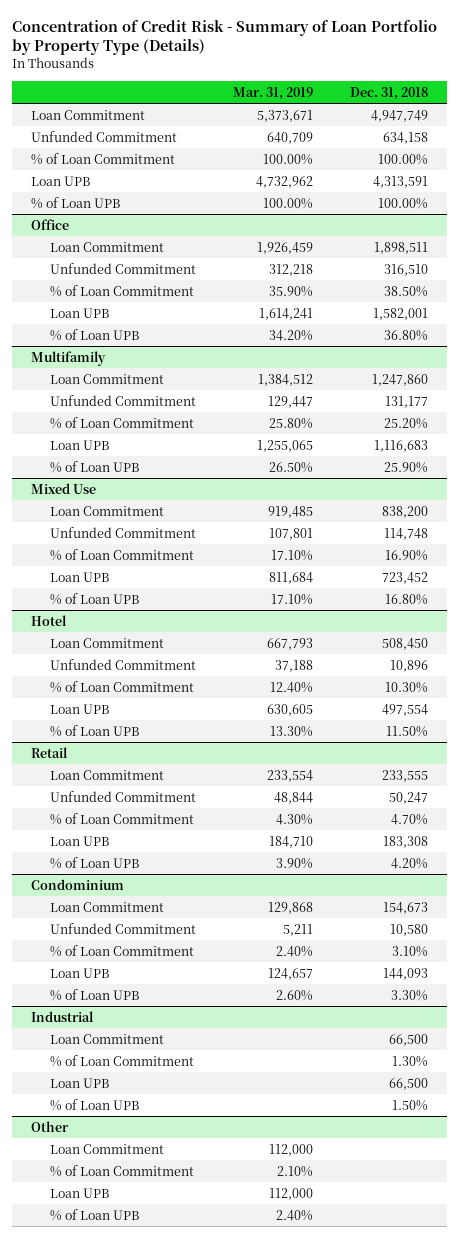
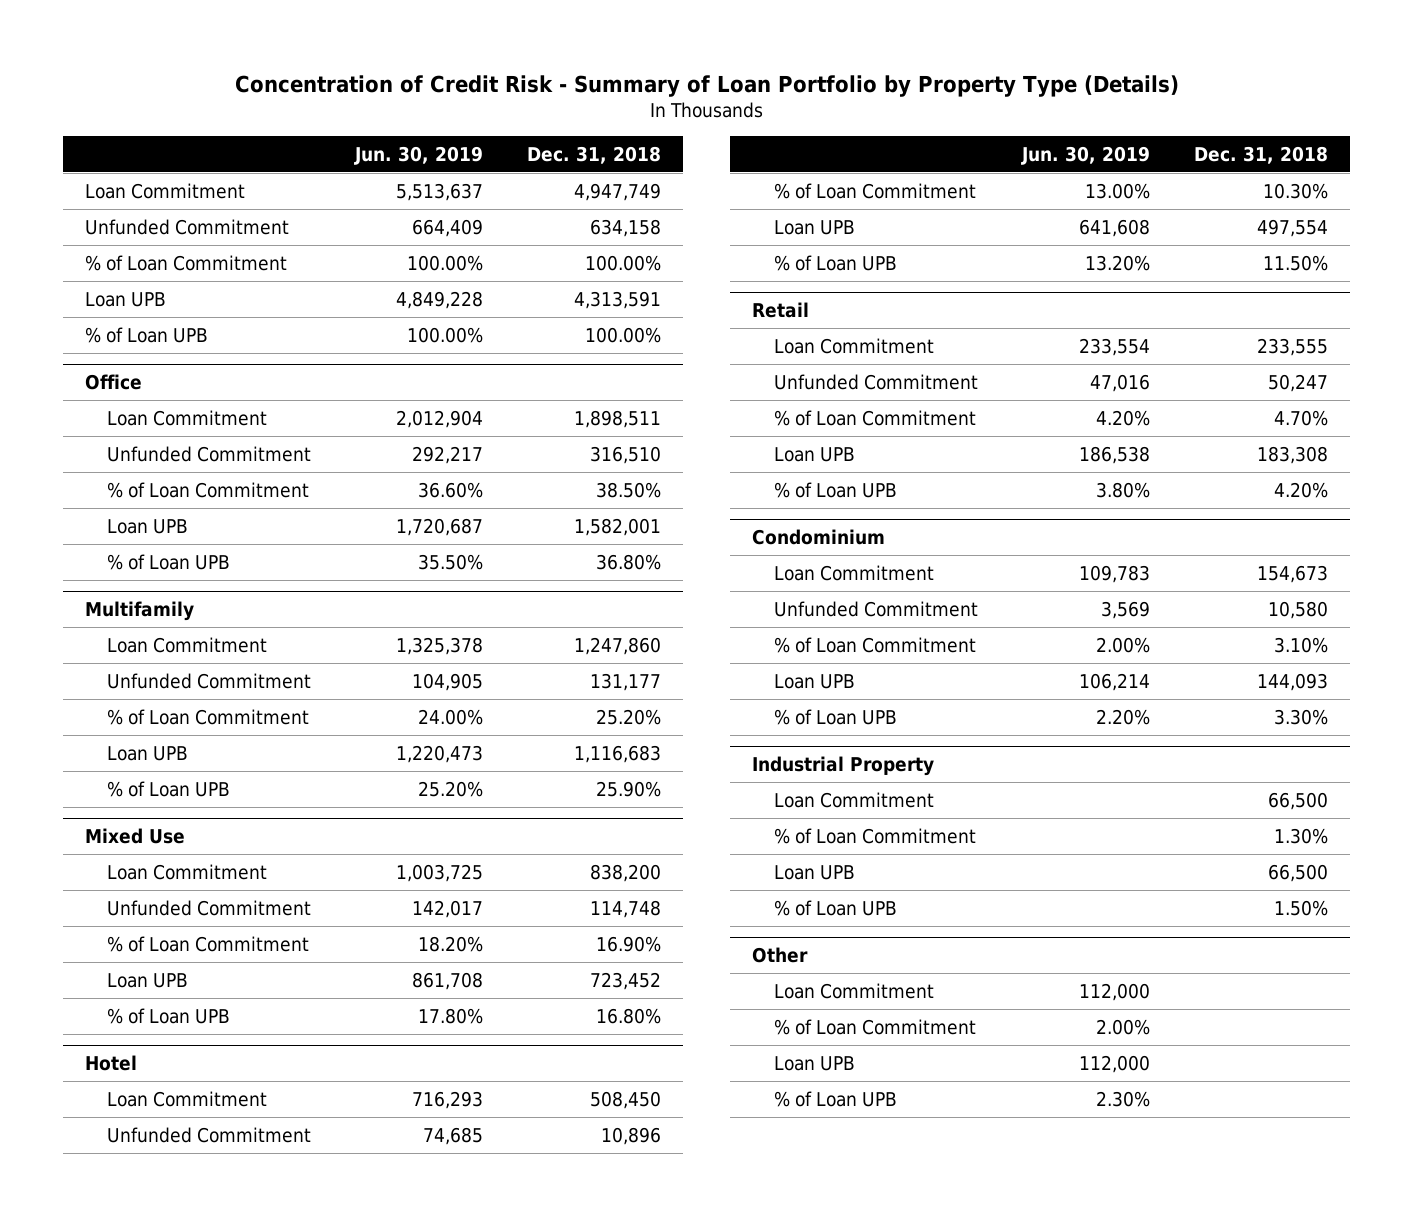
[232,86,313,100] Mar. 31, 2019 -> none
none -> [353,145,483,165] Jun. 30, 2019
[30,1010,94,1022] Industrial -> [752,755,935,776] Industrial Property

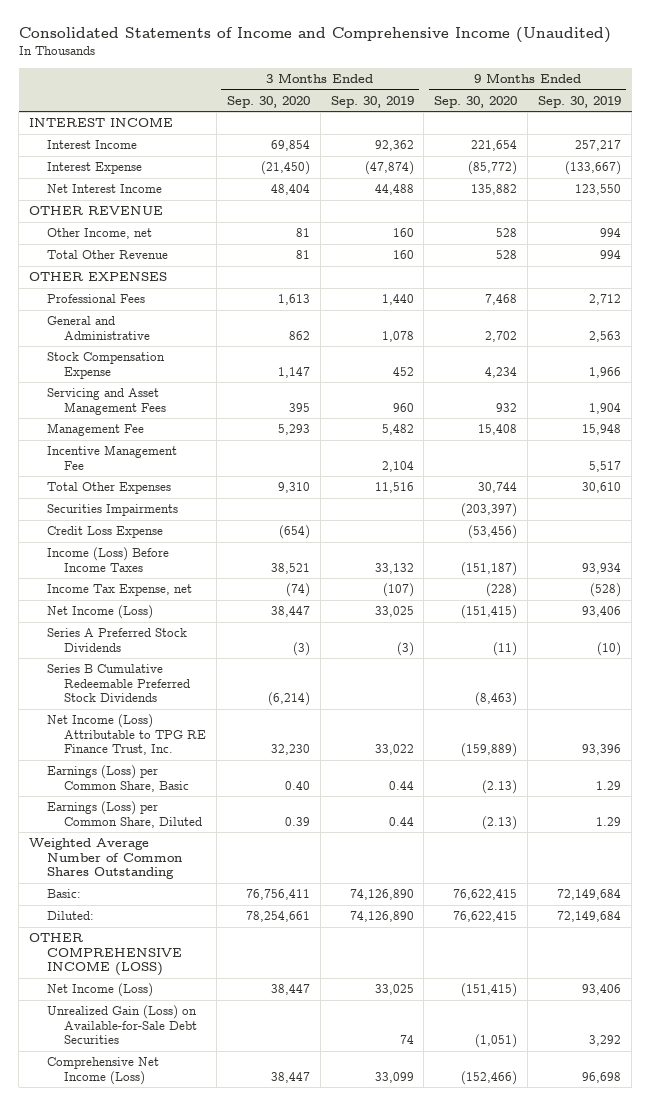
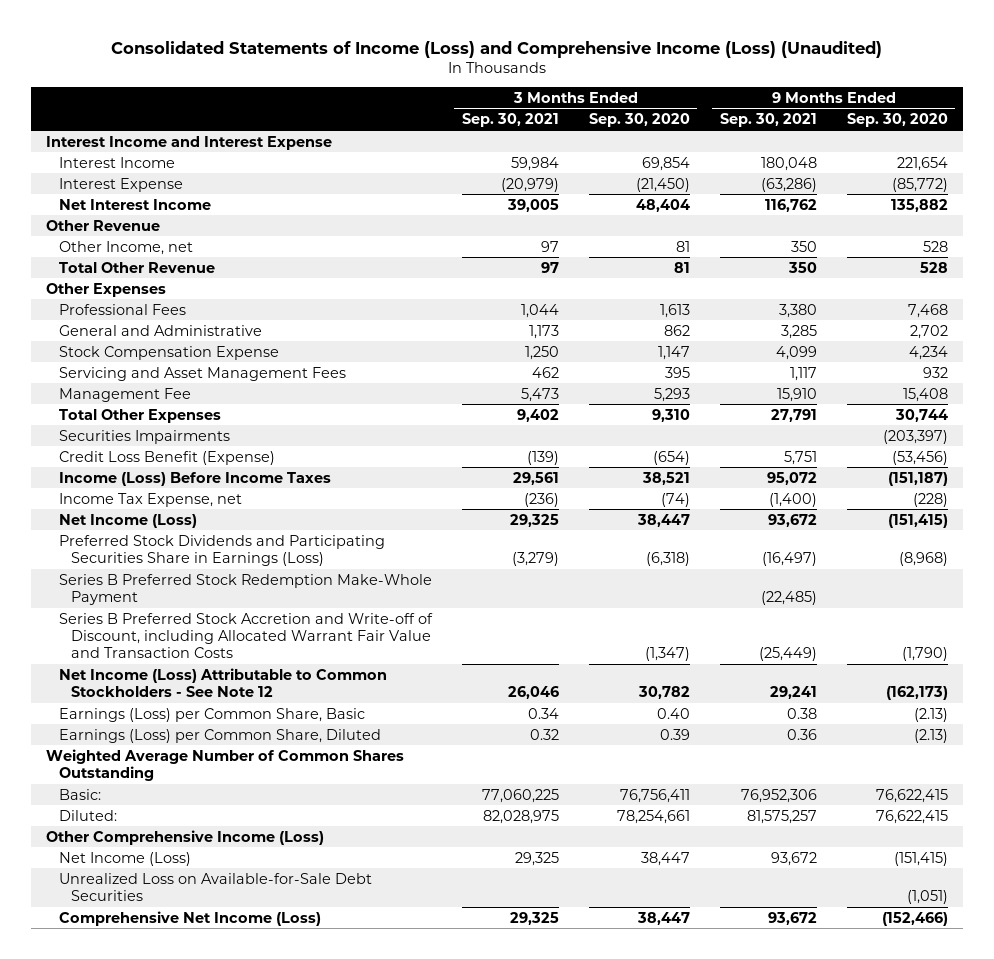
[18,27,611,44] Consolidated Statements of Income and Comprehensive Income (Unaudited) -> [111,40,883,58] Consolidated Statements of Income (Loss) and Comprehensive Income (Loss) (Unaudited)
[330,95,414,108] Sep. 30, 2019 -> none
[538,95,622,108] Sep. 30, 2019 -> none
none -> [461,113,559,128] Sep. 30, 2021
none -> [719,113,817,128] Sep. 30, 2021
[29,117,174,128] INTEREST INCOME -> [46,135,333,150] Interest Income and Interest Expense
[29,206,164,216] OTHER REVENUE -> [46,219,161,231] Other Revenue
[29,272,168,282] OTHER EXPENSES -> [46,282,167,297] Other Expenses
[46,445,177,470] Incentive Management Fee -> none
[46,526,163,539] Credit Loss Expense -> [58,450,275,465] Credit Loss Benefit (Expense)
[46,628,187,652] Series A Preferred Stock Dividends -> none
[46,664,190,703] Series B Cumulative Redeemable Preferred Stock Dividends -> none
none -> [58,534,385,566] Preferred Stock Dividends and Participating Securities Share in Earnings (Loss)
none -> [58,573,432,605] Series B Preferred Stock Redemption Make-Whole Payment
none -> [58,612,433,659] Series B Preferred Stock Accretion and Write-off of Discount, including Allocated Warrant Fair Value and Transaction Costs
[46,714,206,756] Net Income (Loss) Attributable to TPG RE Finance Trust, Inc. -> [58,667,387,697] Net Income (Loss) Attributable to Common Stockholders - See Note 12
[270,744,310,756] 32,230 -> [637,685,690,699] 30,782
[461,743,518,758] (159,889) -> [885,685,948,700] (162,173)
[29,933,182,977] OTHER COMPREHENSIVE INCOME (LOSS) -> [46,829,325,845] Other Comprehensive Income (Loss)
[46,1005,197,1045] Unrealized Gain (Loss) on Available-for-Sale Debt Securities -> [58,872,372,901] Unrealized Loss on Available-for-Sale Debt Securities

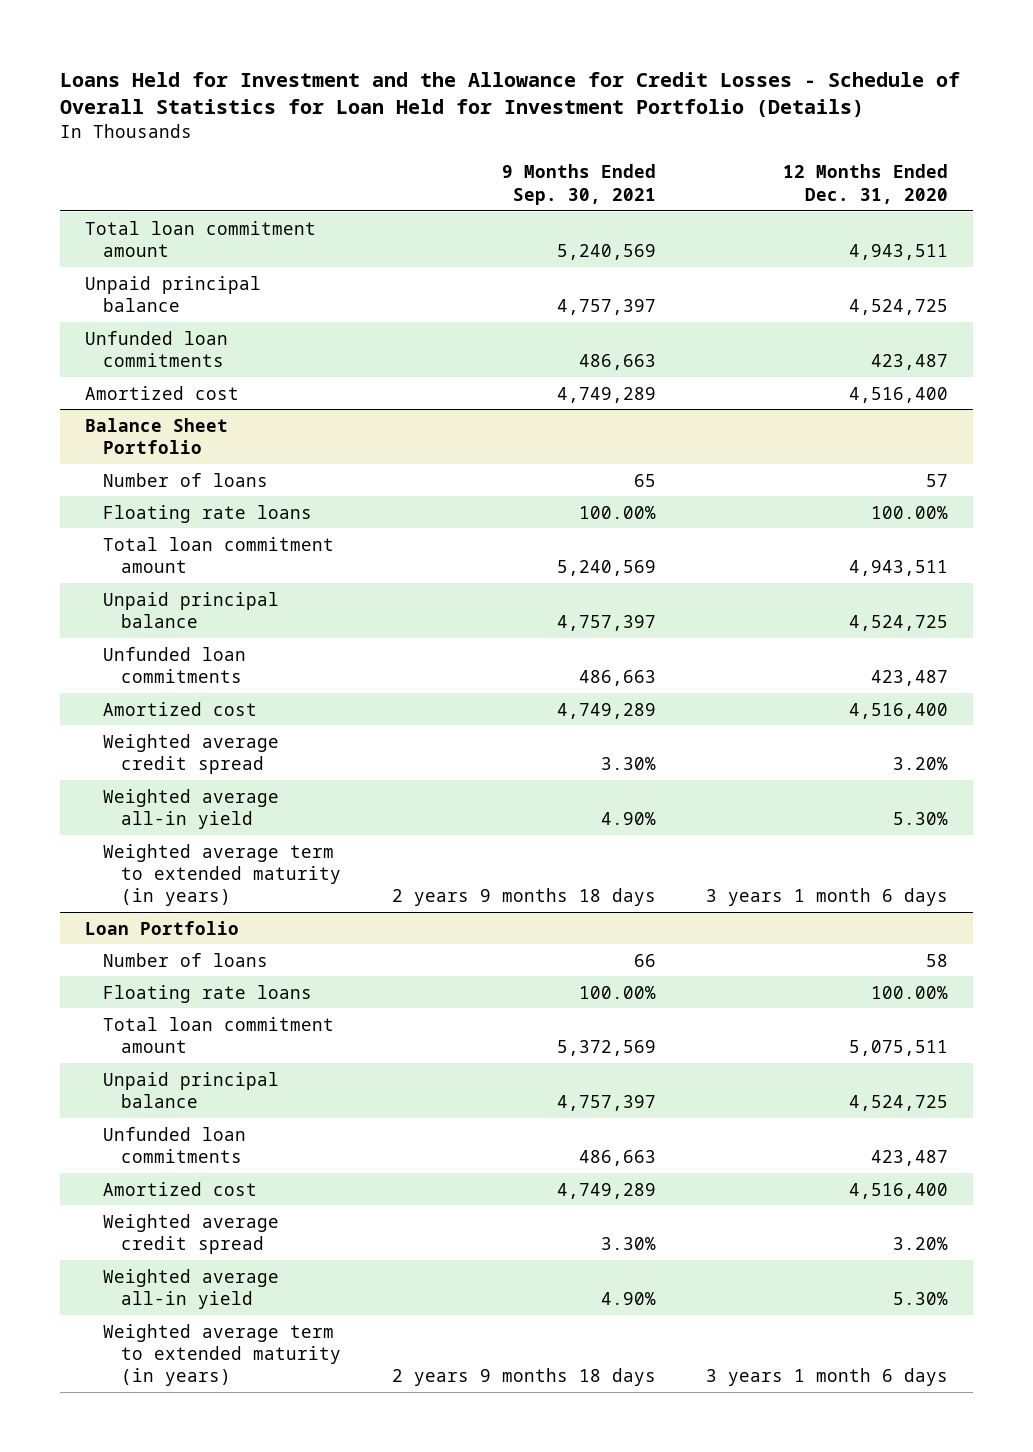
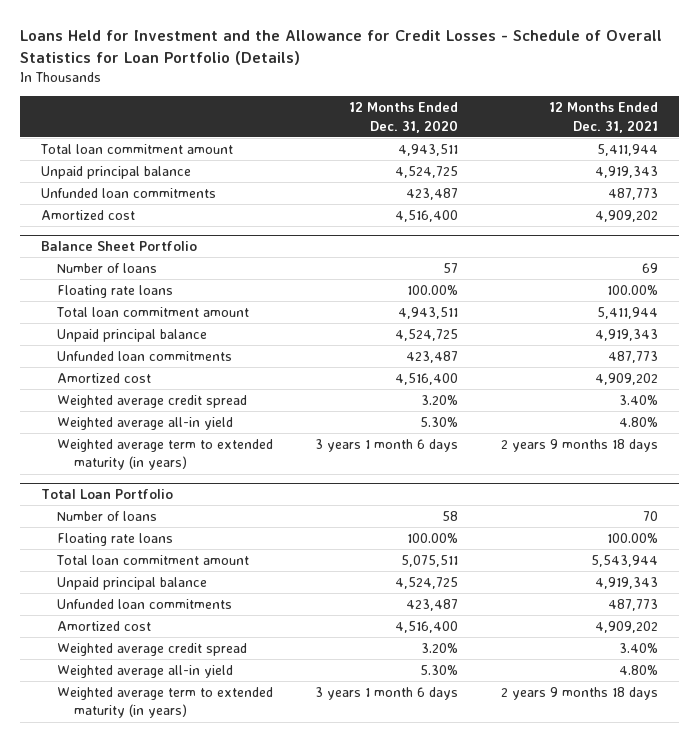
[59,72,960,118] Loans Held for Investment and the Allowance for Credit Losses - Schedule of Overall Statistics for Loan Held for Investment Portfolio (Details) -> [19,30,662,66] Loans Held for Investment and the Allowance for Credit Losses - Schedule of Overall Statistics for Loan Portfolio (Details)
[501,164,656,205] 9 Months Ended Sep. 30, 2021 -> none
none -> [548,102,658,133] 12 Months Ended Dec. 31, 2021
[85,920,240,935] Loan Portfolio -> [40,489,173,500] Total Loan Portfolio

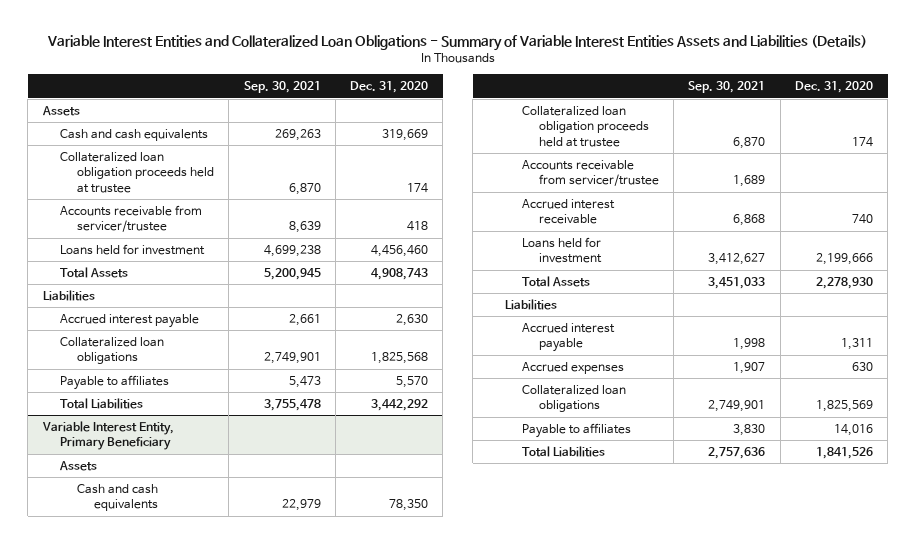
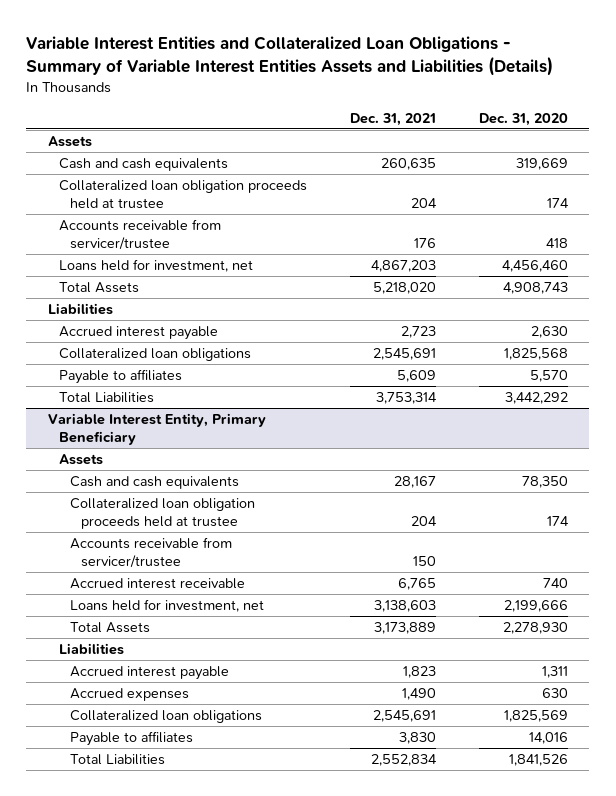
[243,81,321,94] Sep. 30, 2021 -> none
none -> [349,112,436,126] Dec. 31, 2021
[59,243,205,255] Loans held for investment -> [58,259,253,273] Loans held for investment, net
[521,236,602,264] Loans held for investment -> [70,599,265,613] Loans held for investment, net

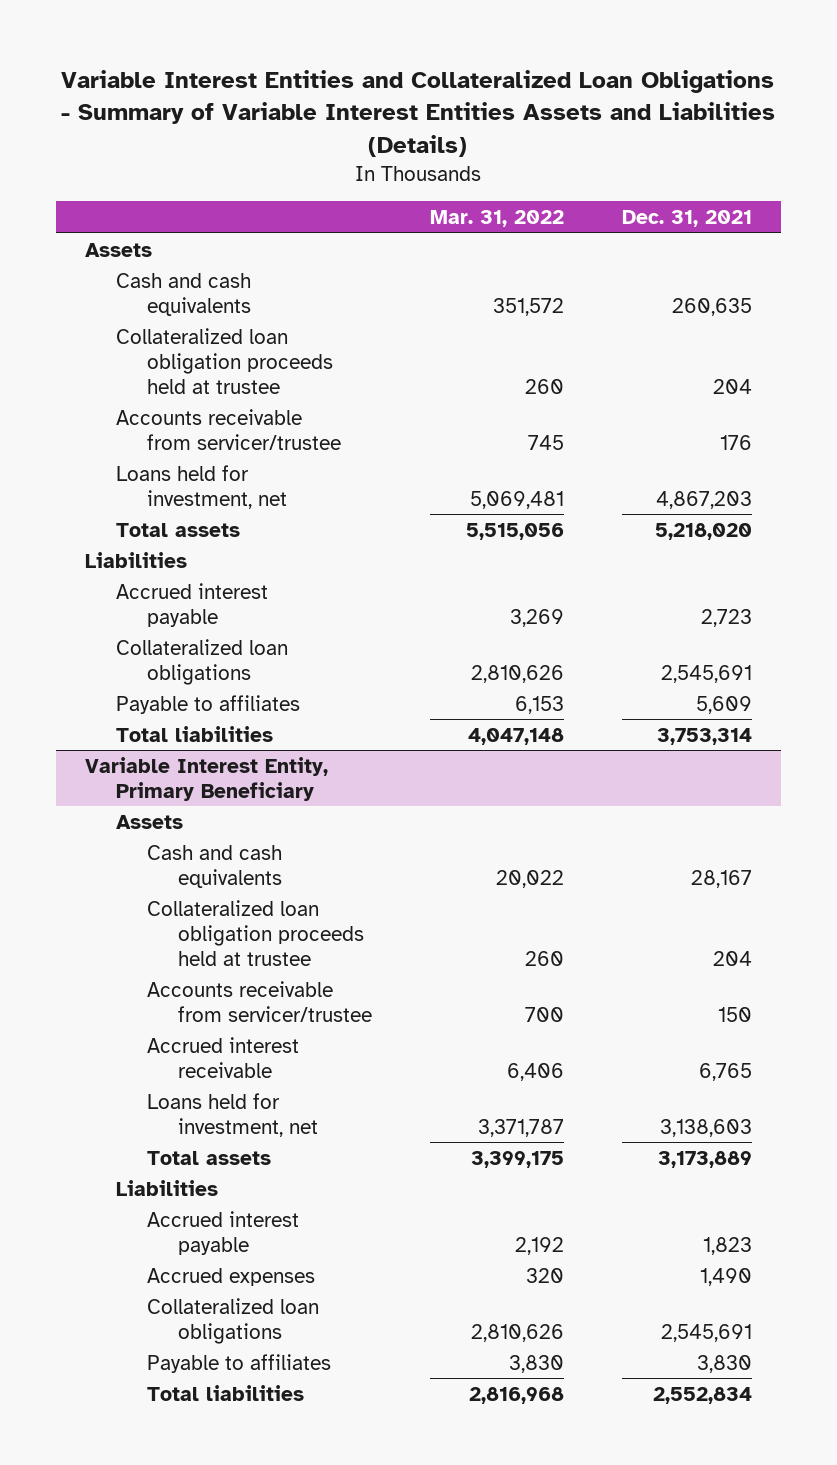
[478,112,568,126] Dec. 31, 2020 -> none
none -> [430,210,565,228] Mar. 31, 2022
[58,282,139,294] Total Assets -> [115,522,240,537] Total assets
[58,392,154,404] Total Liabilities -> [115,725,273,742] Total liabilities
[70,622,151,634] Total Assets -> [146,1150,271,1165] Total assets
[70,754,166,766] Total Liabilities -> [146,1384,304,1401] Total liabilities

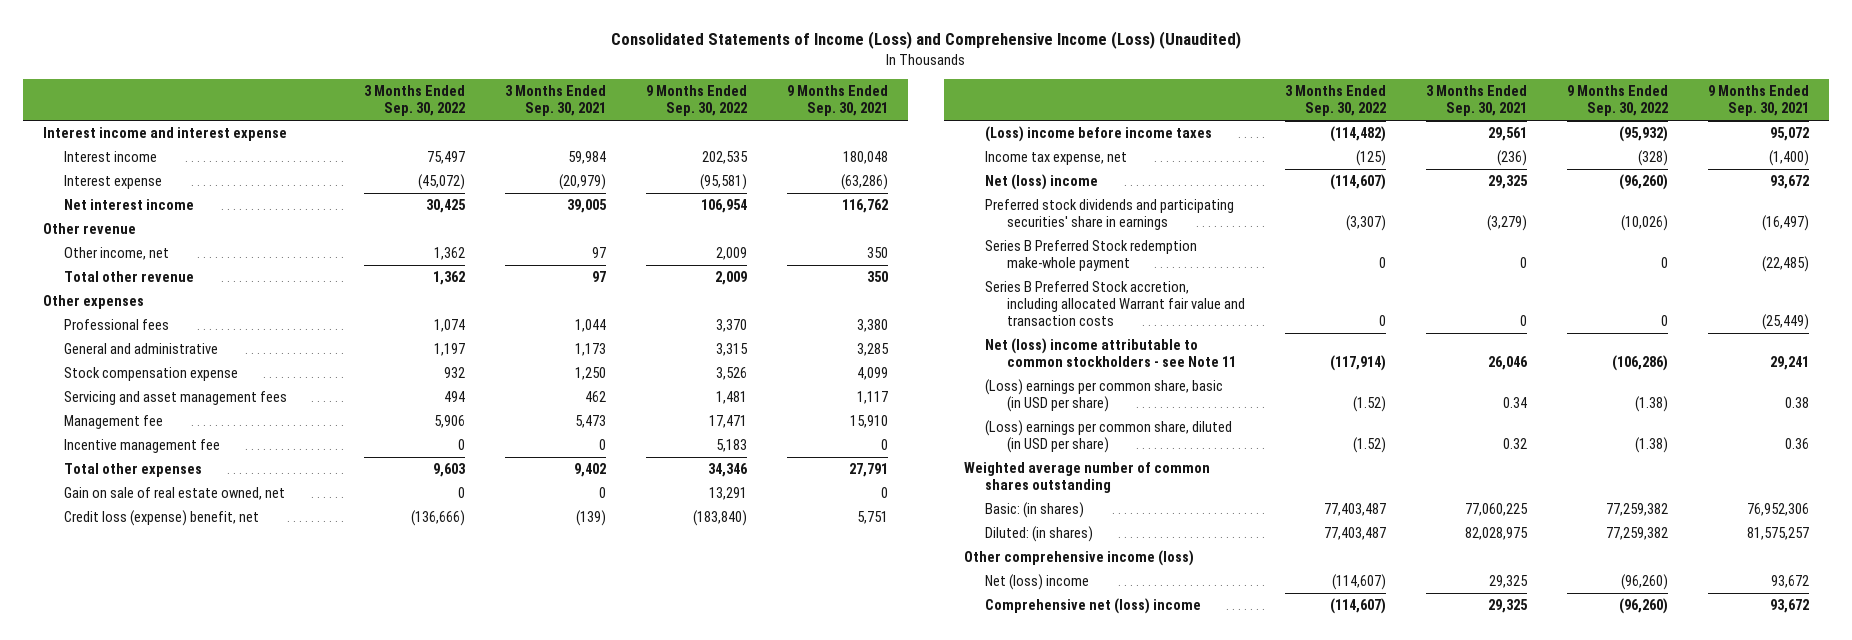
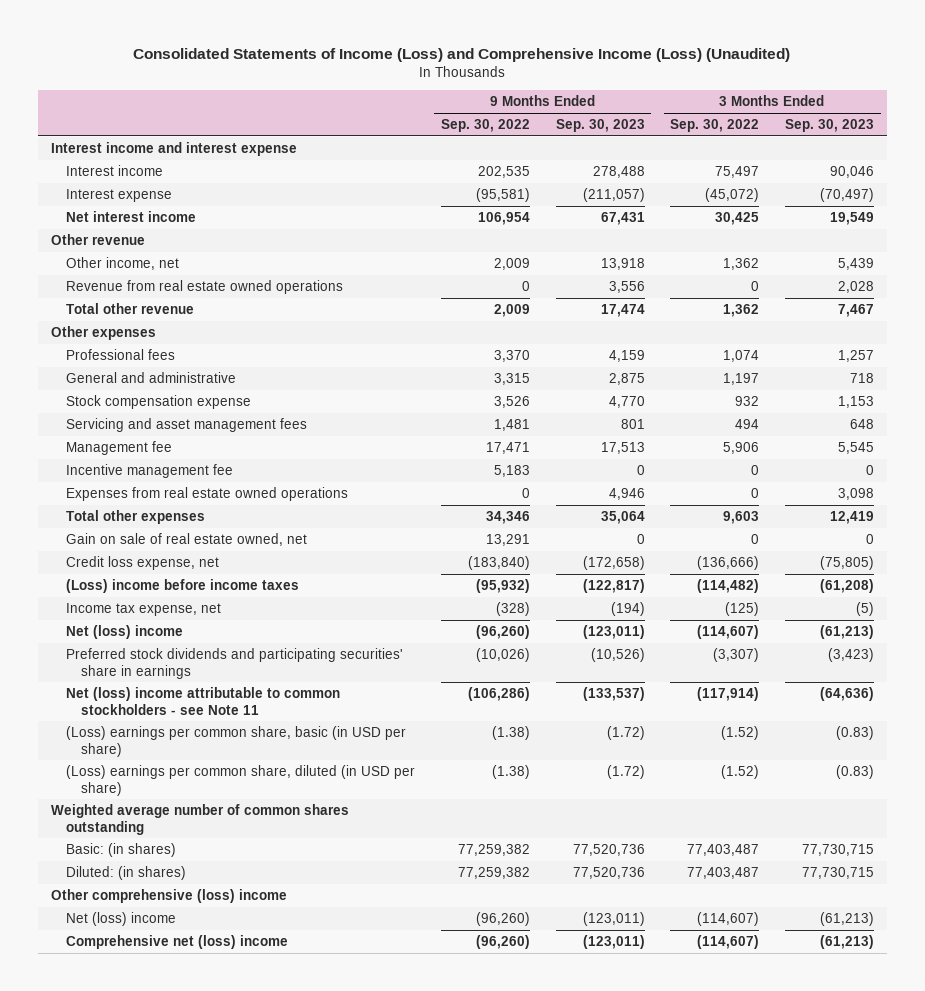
[505,85,607,117] 3 Months Ended Sep. 30, 2021 -> none
[787,85,889,117] 9 Months Ended Sep. 30, 2021 -> none
none -> [555,119,645,133] Sep. 30, 2023
none -> [785,119,875,133] Sep. 30, 2023
none -> [65,279,343,294] Revenue from real estate owned operations
none -> [65,486,348,501] Expenses from real estate owned operations
[64,510,260,527] Credit loss (expense) benefit, net -> [65,555,219,570] Credit loss expense, net
[985,240,1198,272] Series B Preferred Stock redemption make-whole payment -> none
[985,281,1245,327] Series B Preferred Stock accretion, including allocated Warrant fair value and transaction costs -> none
[963,550,1194,567] Other comprehensive income (loss) -> [50,888,287,903] Other comprehensive (loss) income

